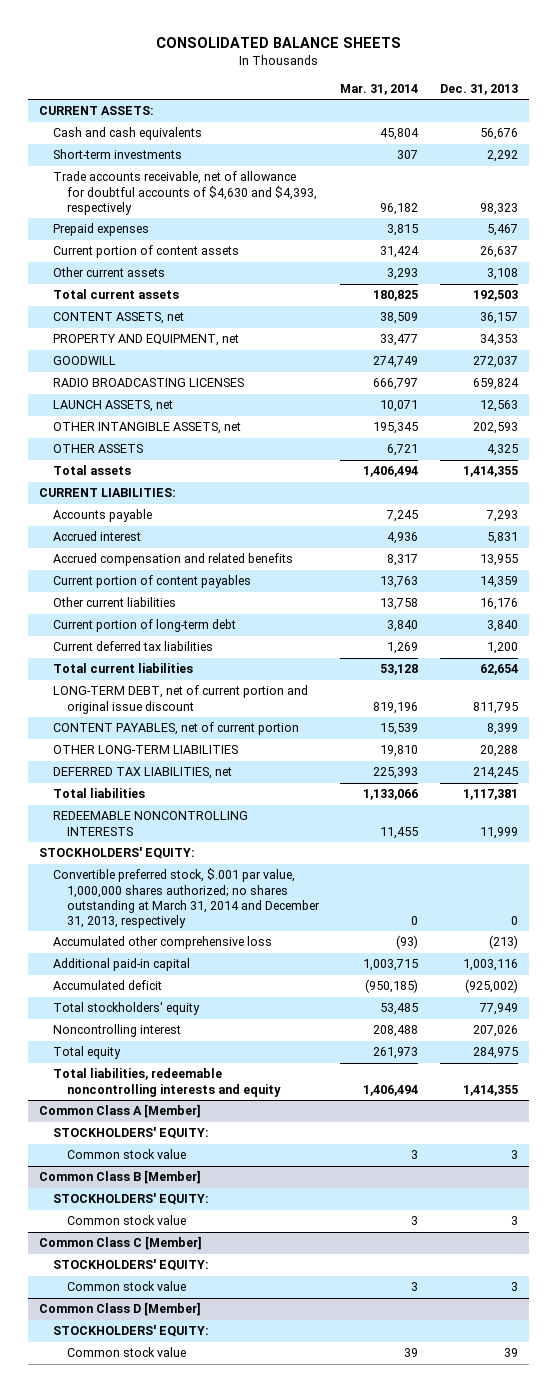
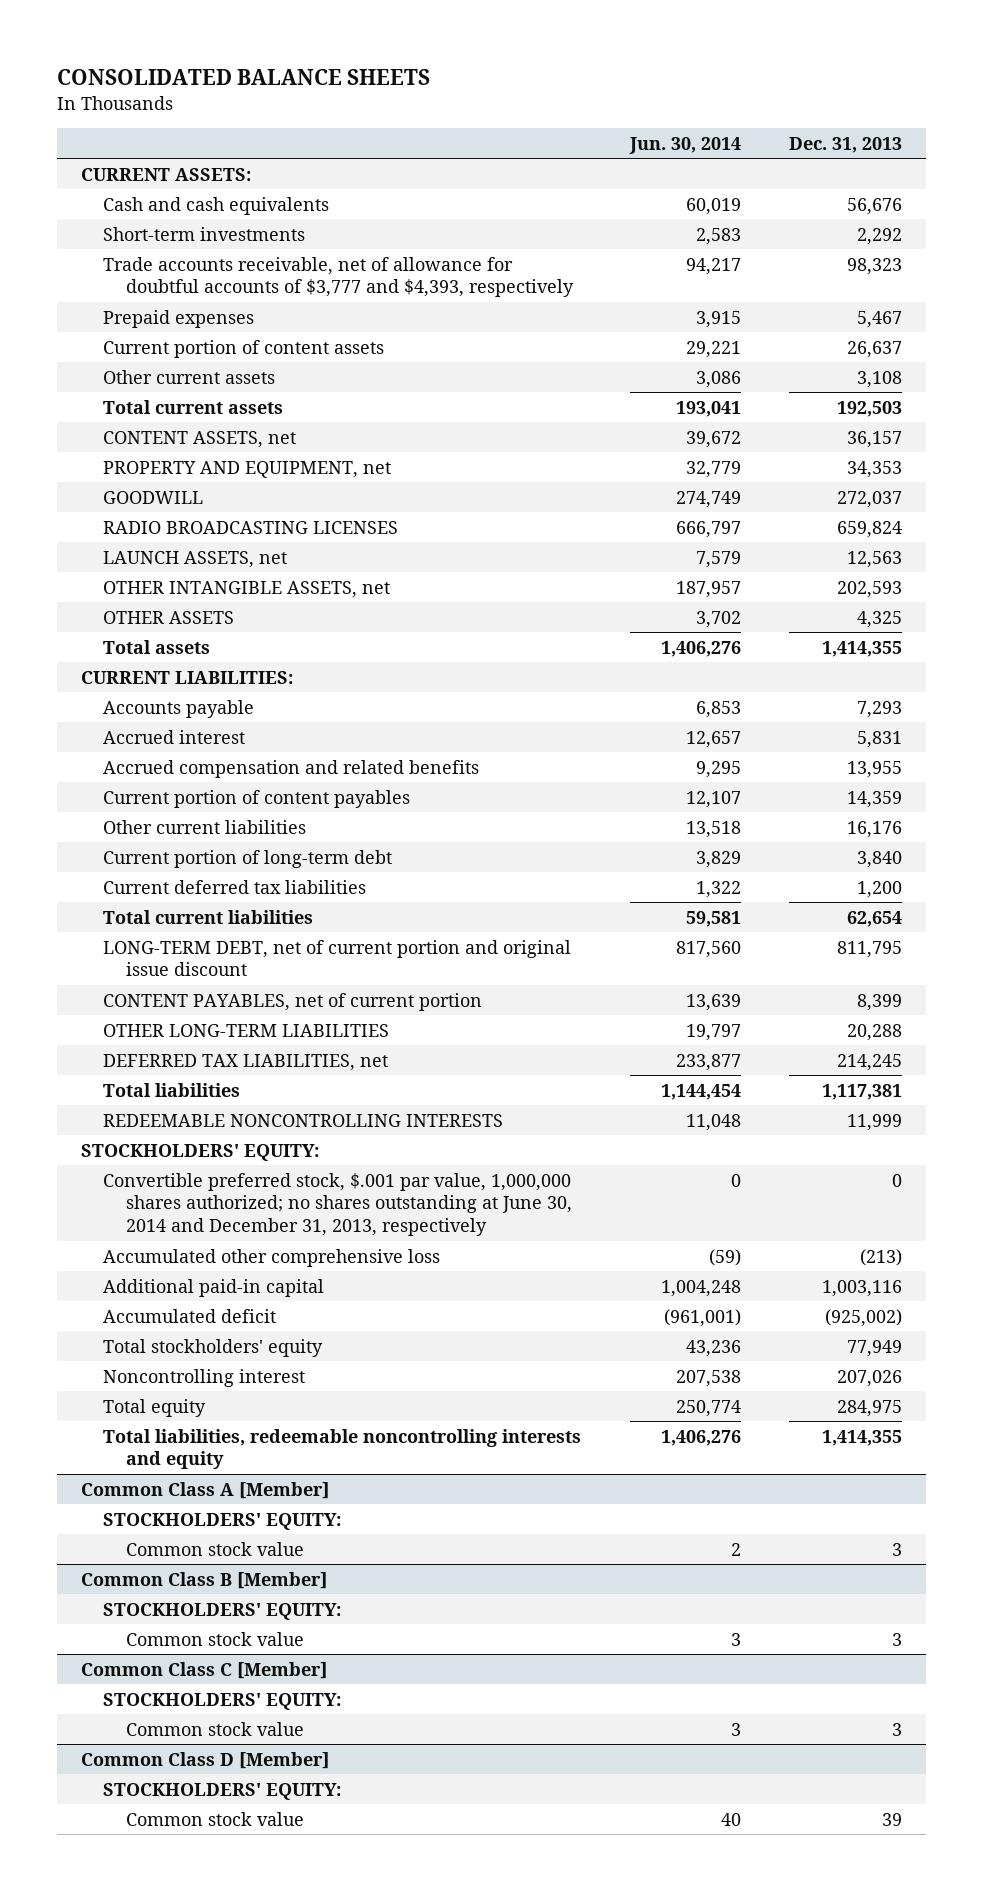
[340,83,419,95] Mar. 31, 2014 -> none
none -> [628,136,741,154] Jun. 30, 2014
[53,171,318,215] Trade accounts receivable, net of allowance for doubtful accounts of $4,630 and $4,393, respectively -> [103,256,575,298] Trade accounts receivable, net of allowance for doubtful accounts of $3,777 and $4,393, respectively
[53,868,321,928] Convertible preferred stock, $.001 par value, 1,000,000 shares authorized; no shares outstanding at March 31, 2014 and December 31, 2013, respectively -> [103,1172,573,1237] Convertible preferred stock, $.001 par value, 1,000,000 shares authorized; no shares outstanding at June 30, 2014 and December 31, 2013, respectively

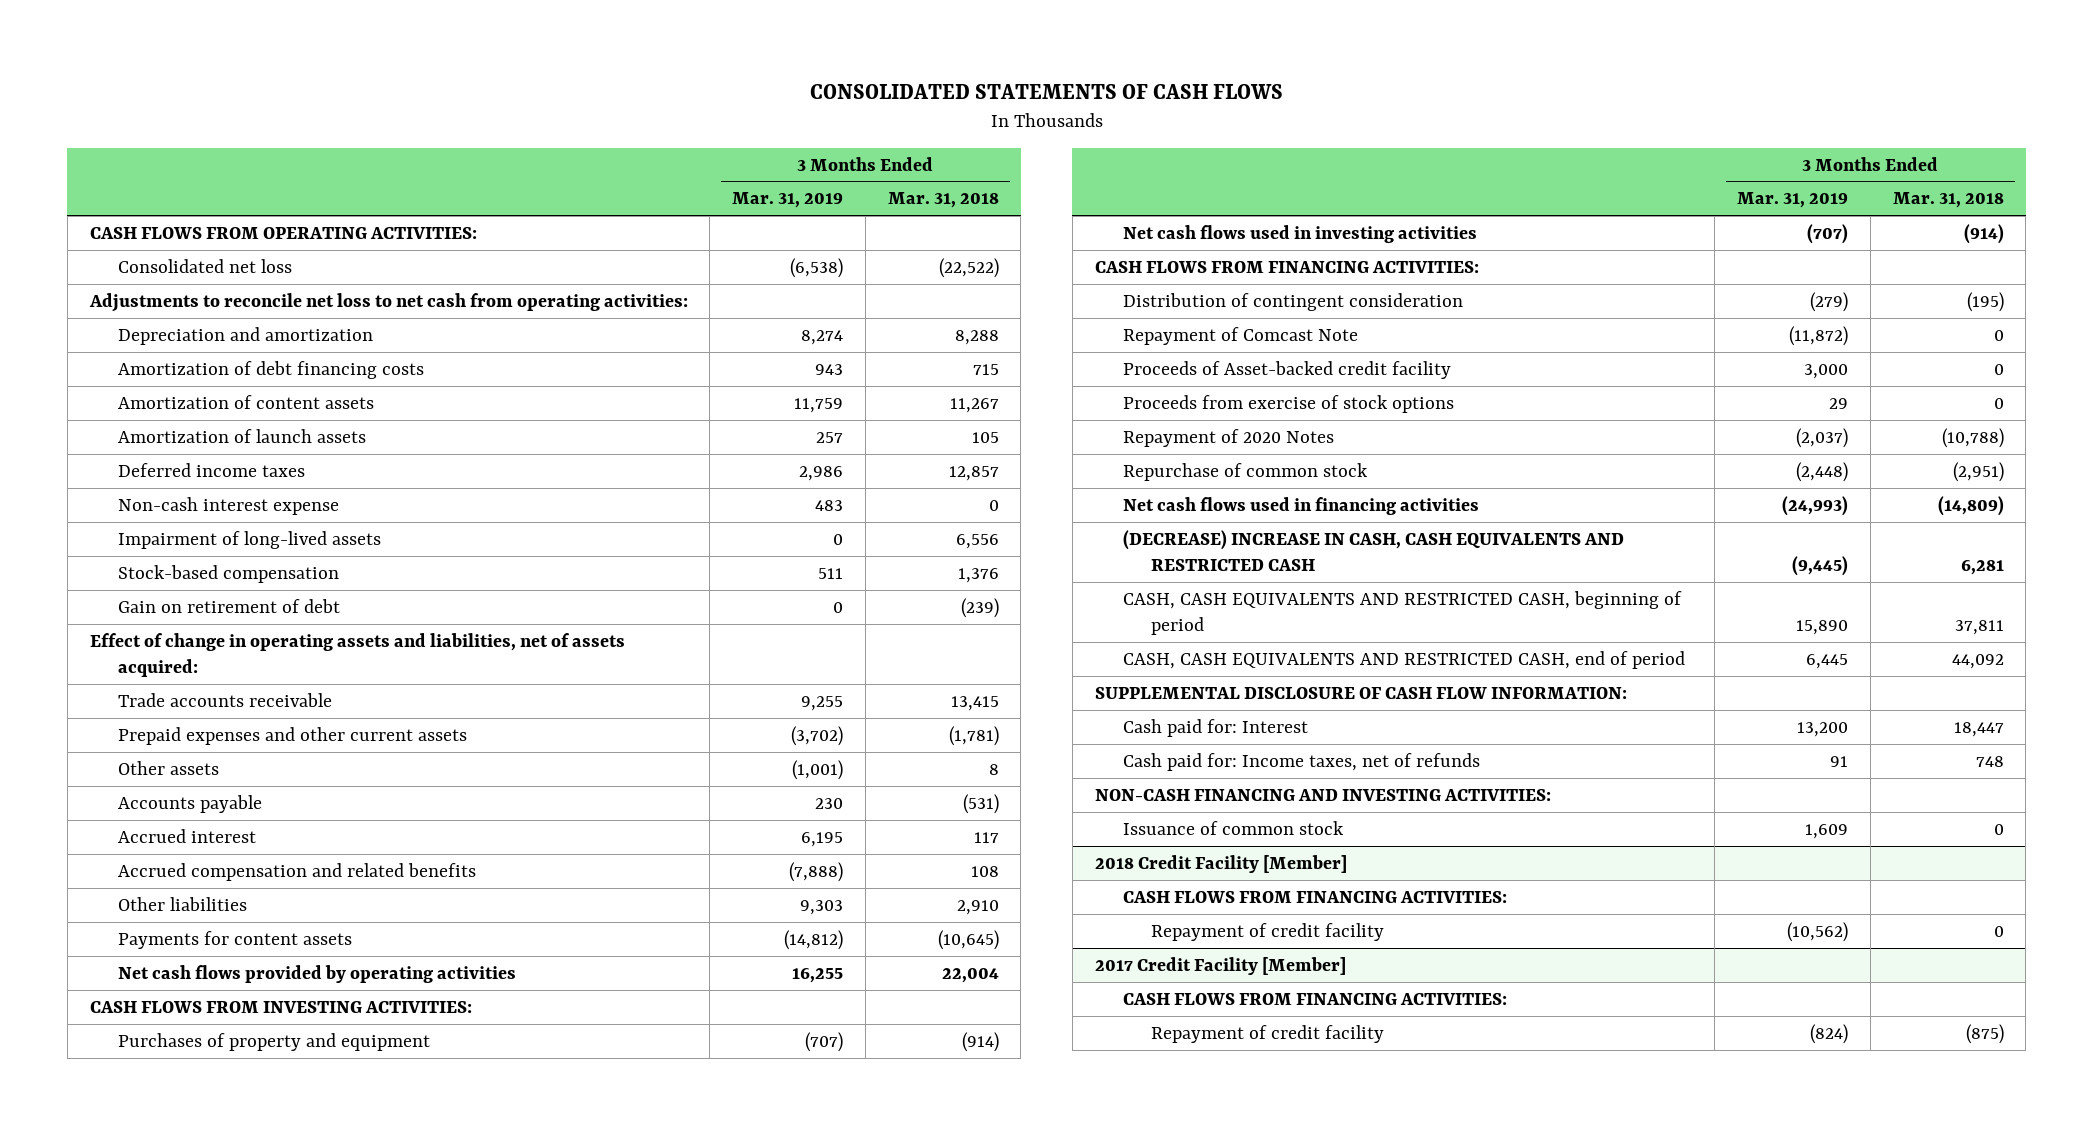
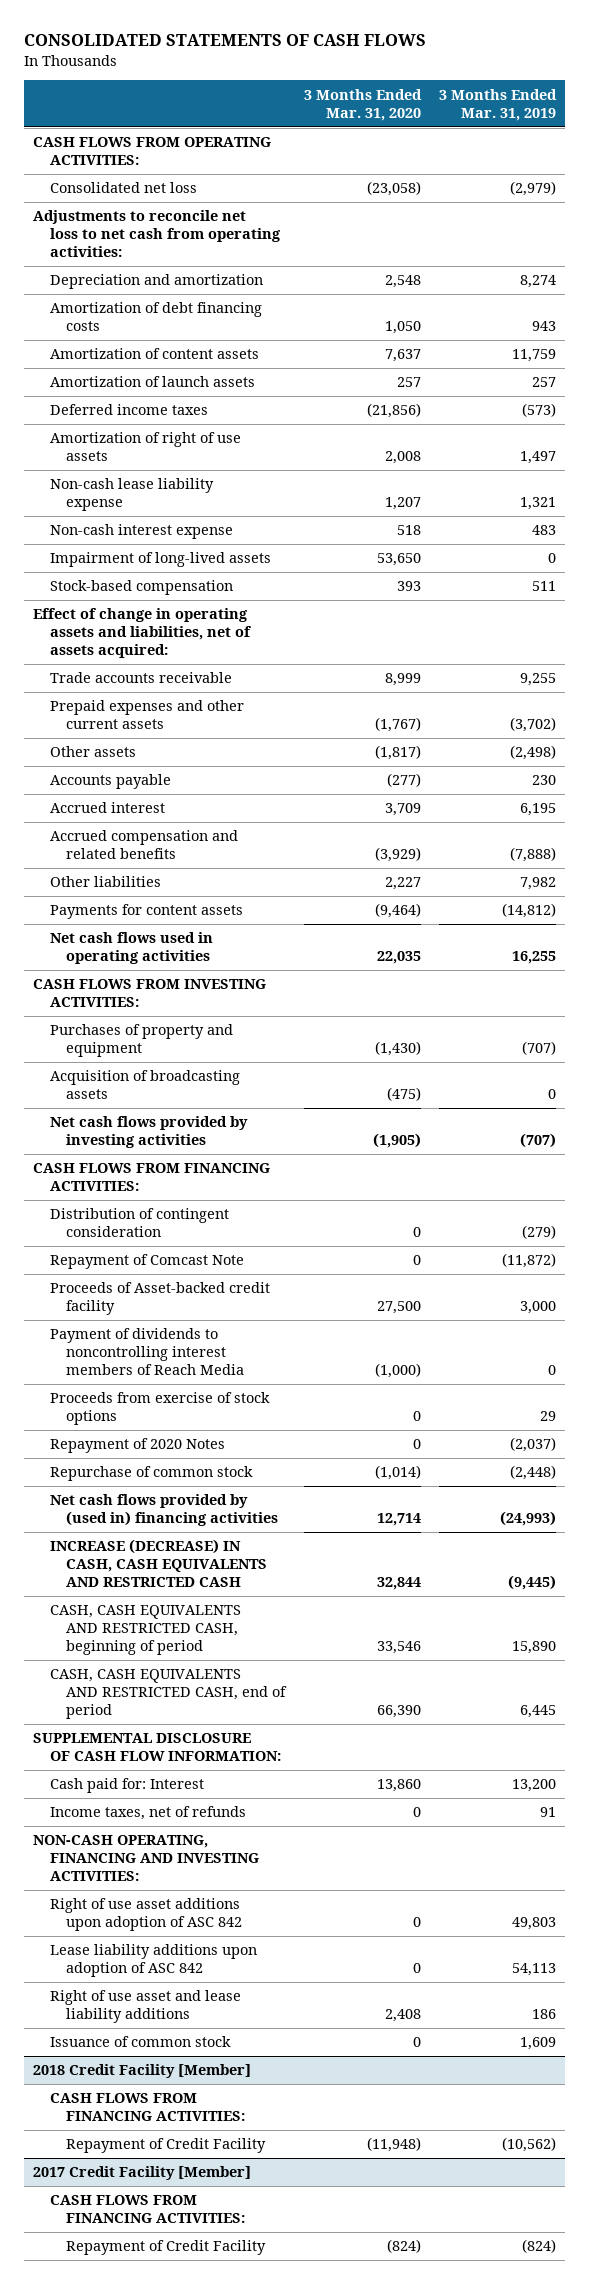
[887,192,999,209] Mar. 31, 2018 -> none
none -> [303,88,422,121] 3 Months Ended Mar. 31, 2020
[790,257,844,278] (6,538) -> [510,181,557,197] (2,979)
[799,465,844,481] 2,986 -> [522,403,557,418] (573)
none -> [49,432,241,462] Amortization of right of use assets
none -> [49,478,214,512] Non-cash lease liability expense
[117,598,340,613] Gain on retirement of debt -> none
[792,759,844,780] (1,001) -> [510,745,557,761] (2,498)
[800,899,844,915] 9,303 -> [520,877,557,891] 7,982
[117,964,516,983] Net cash flows provided by operating activities -> [49,932,213,965] Net cash flows used in operating activities
none -> [49,1070,240,1100] Acquisition of broadcasting assets
[1122,224,1477,243] Net cash flows used in investing activities -> [49,1116,248,1149] Net cash flows provided by investing activities
none -> [49,1328,245,1376] Payment of dividends to noncontrolling interest members of Reach Media
[1122,496,1479,515] Net cash flows used in financing activities -> [49,1494,279,1527] Net cash flows provided by (used in) financing activities
[1122,529,1624,571] (DECREASE) INCREASE IN CASH, CASH EQUIVALENTS AND RESTRICTED CASH -> [49,1539,268,1588] INCREASE (DECREASE) IN CASH, CASH EQUIVALENTS AND RESTRICTED CASH
[1122,752,1480,771] Cash paid for: Income taxes, net of refunds -> [49,1806,246,1821] Income taxes, net of refunds
[1094,788,1551,801] NON-CASH FINANCING AND INVESTING ACTIVITIES: -> [32,1835,259,1882] NON-CASH OPERATING, FINANCING AND INVESTING ACTIVITIES:
none -> [49,1898,243,1932] Right of use asset additions upon adoption of ASC 842
none -> [49,1944,257,1978] Lease liability additions upon adoption of ASC 842
none -> [49,1990,241,2024] Right of use asset and lease liability additions
[1151,922,1385,941] Repayment of credit facility -> [66,2138,267,2154] Repayment of Credit Facility
[1151,1024,1385,1043] Repayment of credit facility -> [66,2240,267,2256] Repayment of Credit Facility

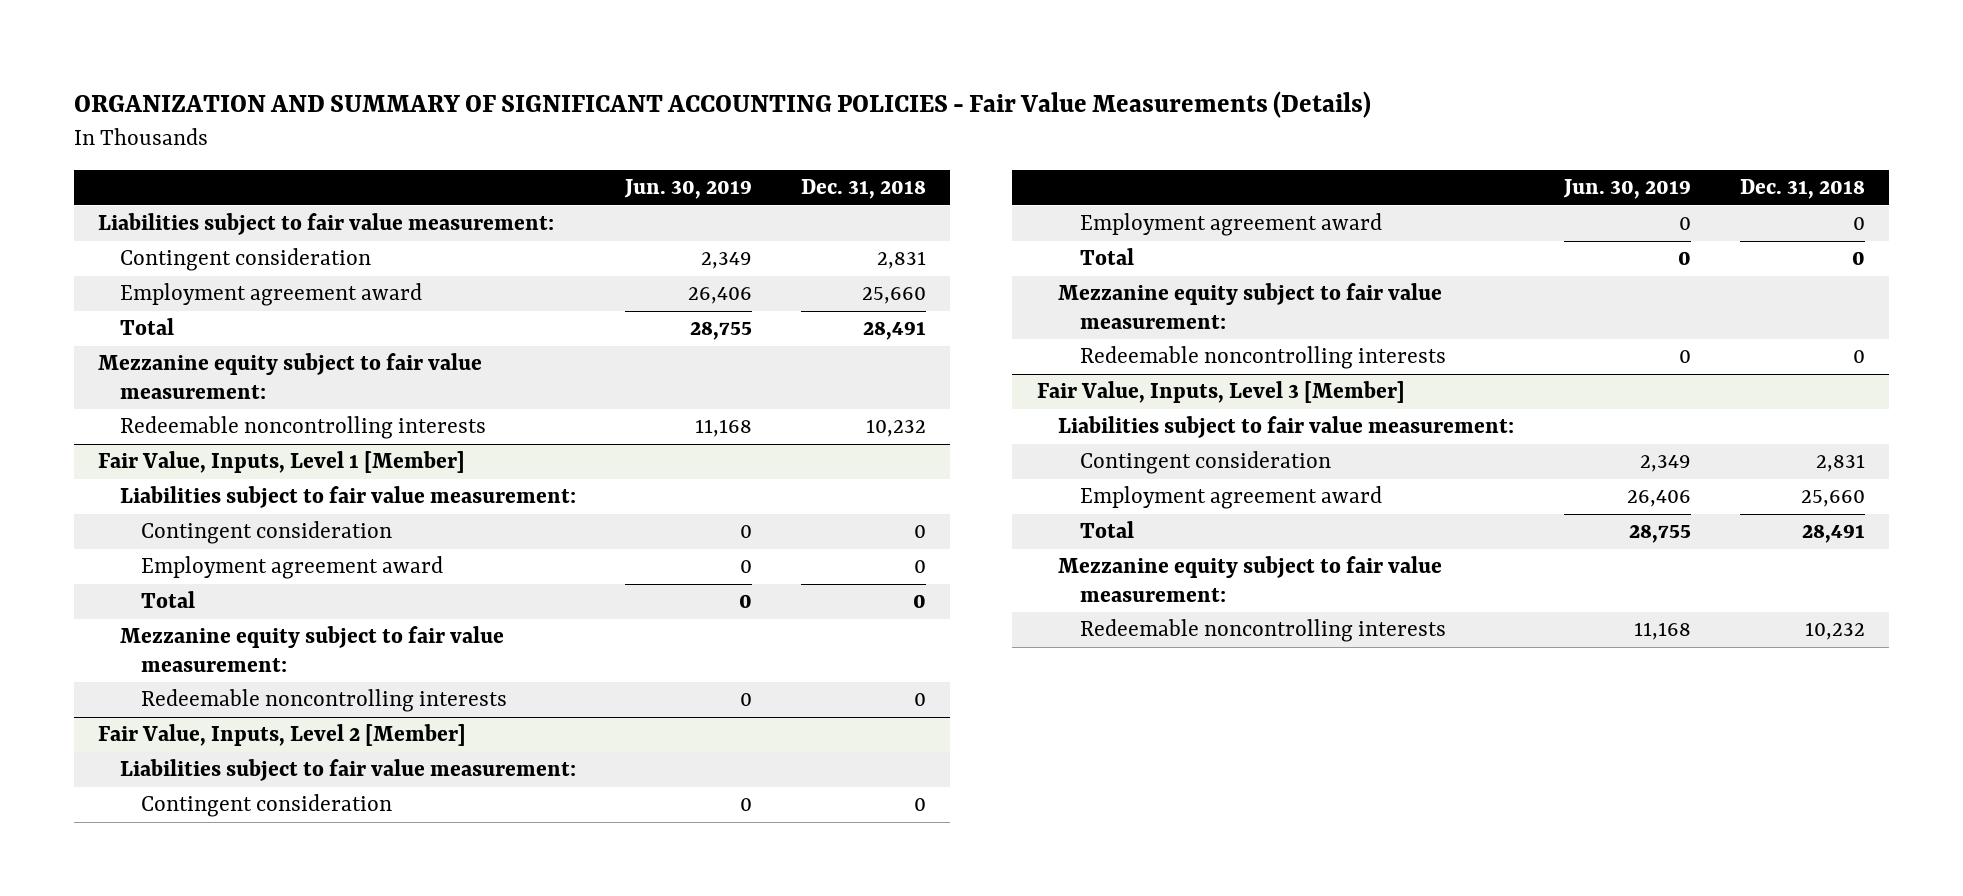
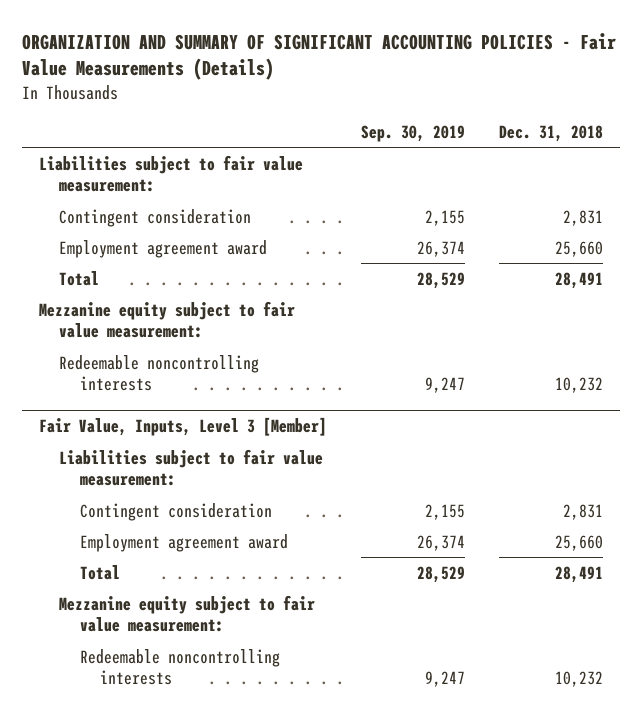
[623,179,752,200] Jun. 30, 2019 -> none
none -> [360,124,465,142] Sep. 30, 2019
[98,451,466,474] Fair Value, Inputs, Level 1 [Member] -> none
[119,486,576,509] Liabilities subject to fair value measurement: -> none
[141,521,393,545] Contingent consideration -> none
[141,556,444,580] Employment agreement award -> none
[141,591,196,609] Total -> none
[119,626,504,673] Mezzanine equity subject to fair value measurement: -> none
[141,689,508,713] Redeemable noncontrolling interests -> none
[98,724,467,747] Fair Value, Inputs, Level 2 [Member] -> none
[119,759,576,782] Liabilities subject to fair value measurement: -> none
[141,794,393,818] Contingent consideration -> none
[1080,213,1383,237] Employment agreement award -> none
[1080,248,1135,266] Total -> none
[1058,283,1443,330] Mezzanine equity subject to fair value measurement: -> none
[1080,346,1447,370] Redeemable noncontrolling interests -> none

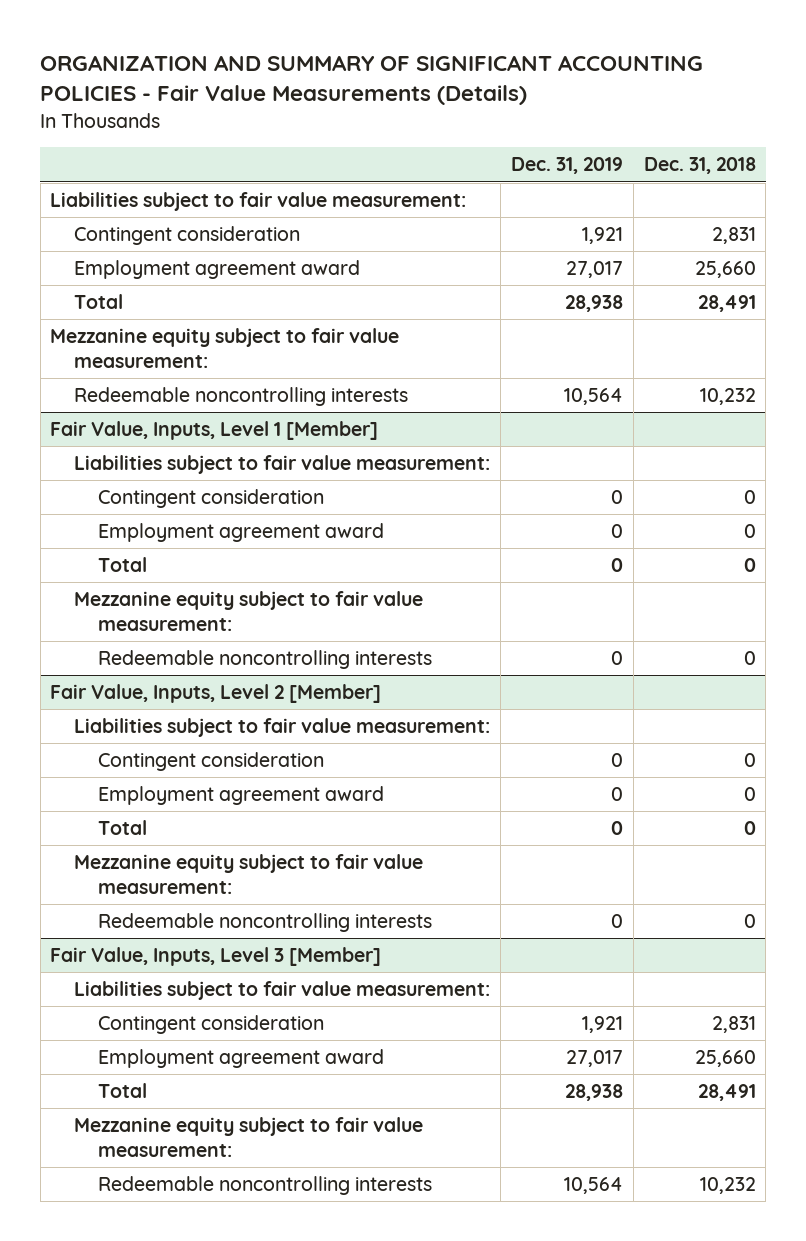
[360,124,465,142] Sep. 30, 2019 -> none
none -> [510,157,623,175] Dec. 31, 2019
none -> [50,421,379,441] Fair Value, Inputs, Level 1 [Member]
none -> [74,455,491,475] Liabilities subject to fair value measurement:
none -> [98,489,325,509] Contingent consideration
none -> [98,523,385,543] Employment agreement award
none -> [98,557,148,573] Total
none -> [74,591,424,632] Mezzanine equity subject to fair value measurement:
none -> [98,650,433,670] Redeemable noncontrolling interests
none -> [50,684,382,704] Fair Value, Inputs, Level 2 [Member]
none -> [74,718,491,738] Liabilities subject to fair value measurement:
none -> [98,752,325,772] Contingent consideration
none -> [98,786,385,806] Employment agreement award
none -> [98,820,148,836] Total
none -> [74,854,424,895] Mezzanine equity subject to fair value measurement:
none -> [98,913,433,933] Redeemable noncontrolling interests

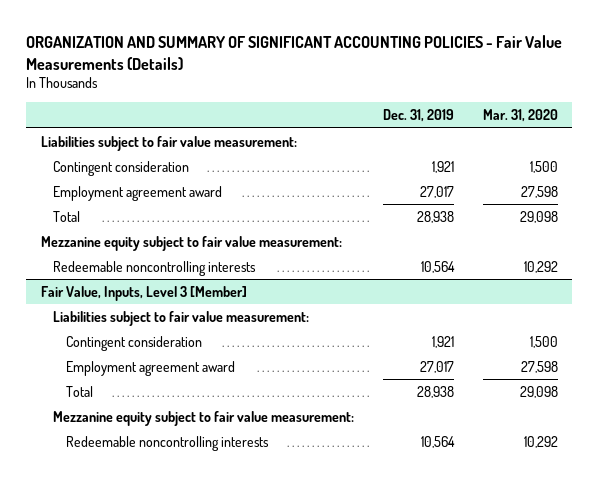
[643,157,756,175] Dec. 31, 2018 -> none
none -> [482,108,558,122] Mar. 31, 2020
[50,421,379,441] Fair Value, Inputs, Level 1 [Member] -> none
[74,455,491,475] Liabilities subject to fair value measurement: -> none
[98,489,325,509] Contingent consideration -> none
[98,523,385,543] Employment agreement award -> none
[98,557,148,573] Total -> none
[74,591,424,632] Mezzanine equity subject to fair value measurement: -> none
[98,650,433,670] Redeemable noncontrolling interests -> none
[50,684,382,704] Fair Value, Inputs, Level 2 [Member] -> none
[74,718,491,738] Liabilities subject to fair value measurement: -> none
[98,752,325,772] Contingent consideration -> none
[98,786,385,806] Employment agreement award -> none
[98,820,148,836] Total -> none
[74,854,424,895] Mezzanine equity subject to fair value measurement: -> none
[98,913,433,933] Redeemable noncontrolling interests -> none

